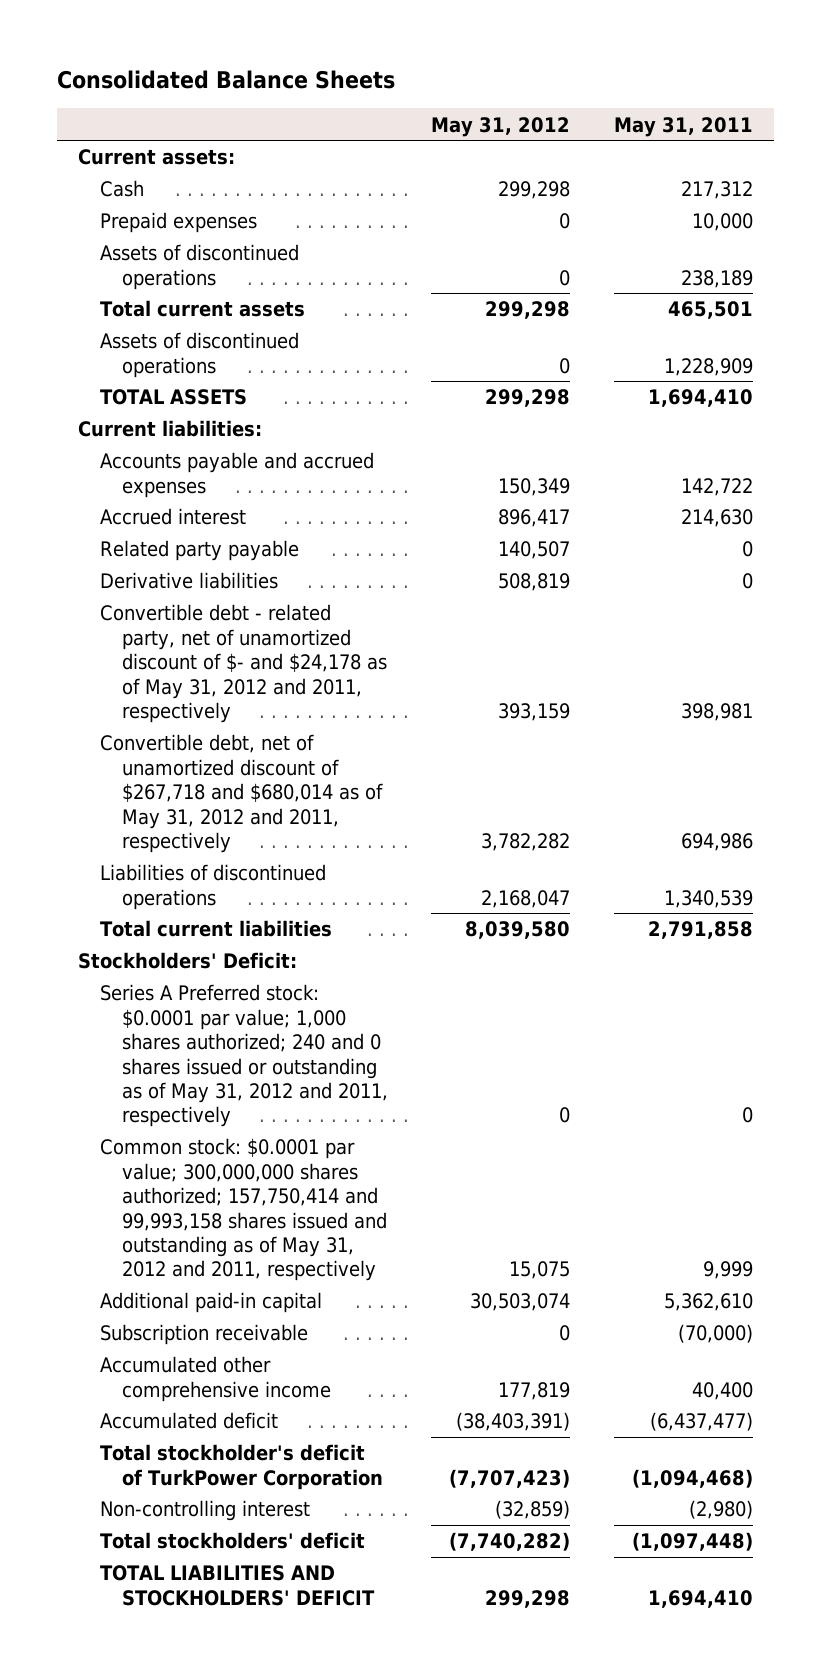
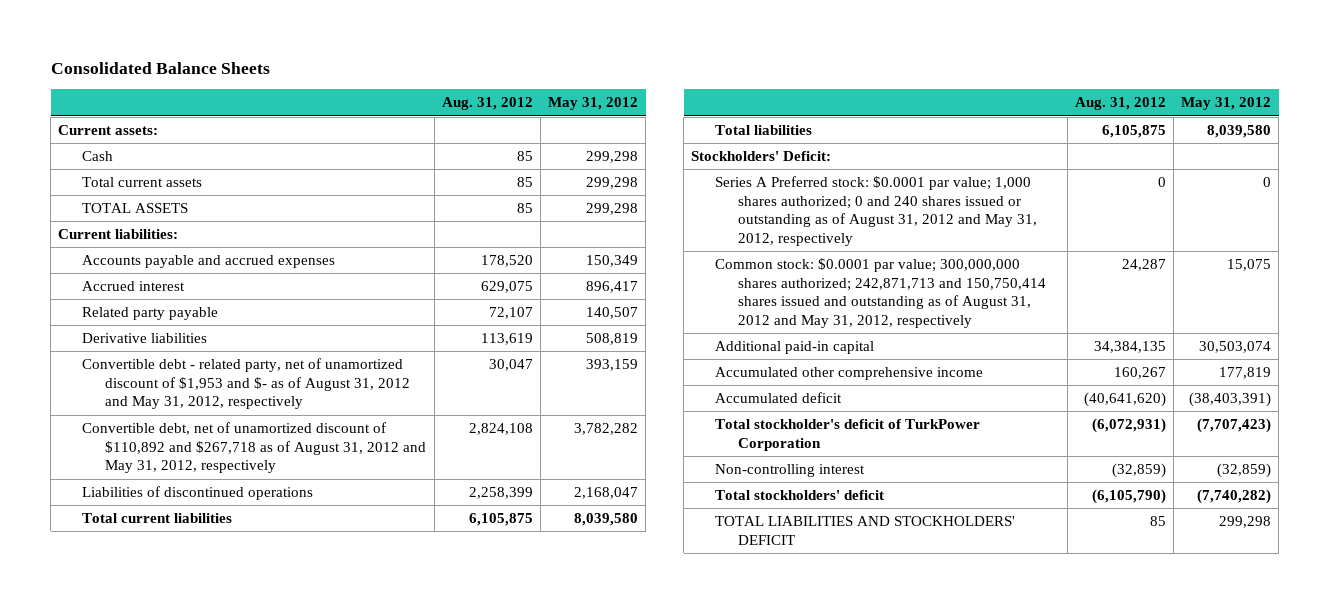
[613,116,753,137] May 31, 2011 -> none
none -> [441,97,533,111] Aug. 31, 2012
[99,212,257,234] Prepaid expenses -> none
[99,244,299,290] Assets of discontinued operations -> none
[99,332,299,378] Assets of discontinued operations -> none
[99,604,387,723] Convertible debt - related party, net of unamortized discount of $- and $24,178 as of May 31, 2012 and 2011, respectively -> [81,358,411,410] Convertible debt - related party, net of unamortized discount of $1,953 and $- as of August 31, 2012 and May 31, 2012, respectively
[99,734,383,853] Convertible debt, net of unamortized discount of $267,718 and $680,014 as of May 31, 2012 and 2011, respectively -> [81,422,427,474] Convertible debt, net of unamortized discount of $110,892 and $267,718 as of August 31, 2012 and May 31, 2012, respectively
none -> [714,125,812,136] Total liabilities
[99,984,388,1128] Series A Preferred stock: $0.0001 par value; 1,000 shares authorized; 240 and 0 shares issued or outstanding as of May 31, 2012 and 2011, respectively -> [714,176,1038,247] Series A Preferred stock: $0.0001 par value; 1,000 shares authorized; 0 and 240 shares issued or outstanding as of August 31, 2012 and May 31, 2012, respectively
[99,1138,387,1282] Common stock: $0.0001 par value; 300,000,000 shares authorized; 157,750,414 and 99,993,158 shares issued and outstanding as of May 31, 2012 and 2011, respectively -> [714,258,1047,329] Common stock: $0.0001 par value; 300,000,000 shares authorized; 242,871,713 and 150,750,414 shares issued and outstanding as of August 31, 2012 and May 31, 2012, respectively
[99,1324,308,1346] Subscription receivable -> none

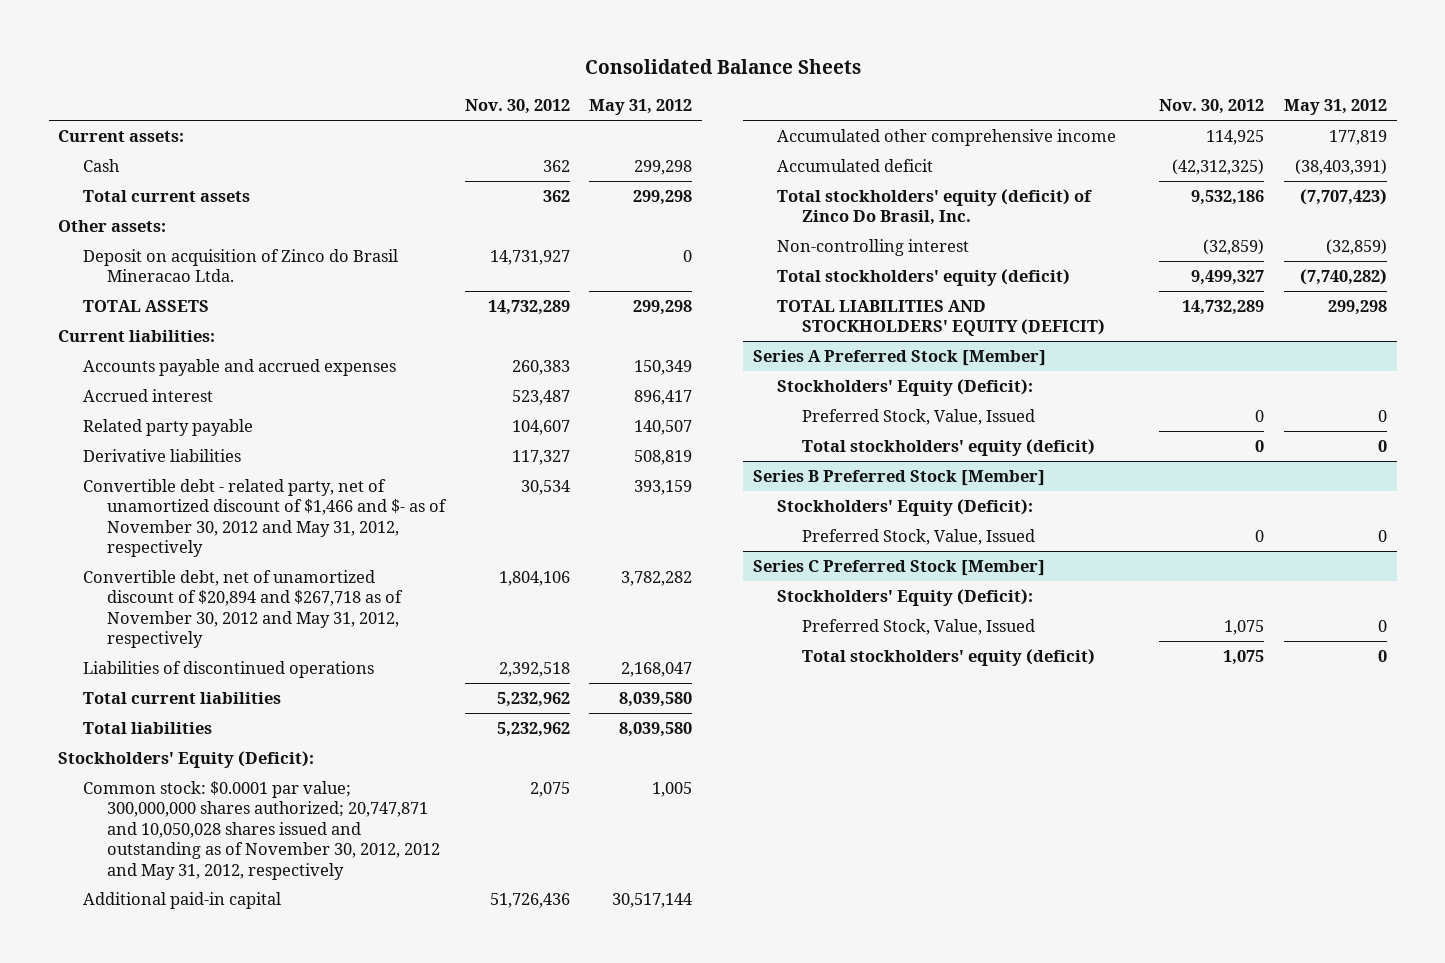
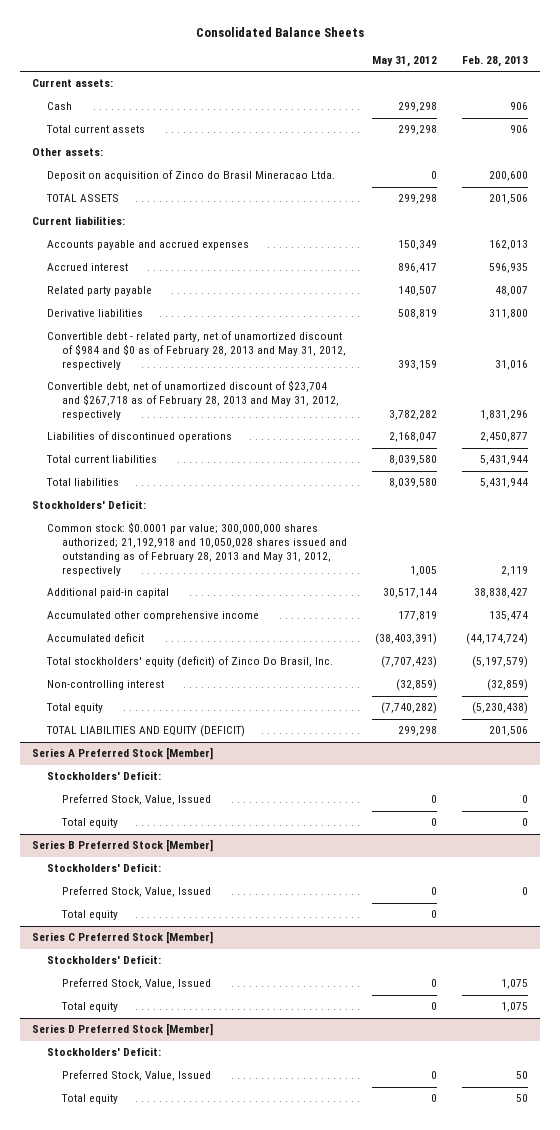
[464,99,570,115] Nov. 30, 2012 -> none
none -> [461,56,528,68] Feb. 28, 2013
[82,478,448,558] Convertible debt - related party, net of unamortized discount of $1,466 and $- as of November 30, 2012 and May 31, 2012, respectively -> [47,331,347,370] Convertible debt - related party, net of unamortized discount of $984 and $0 as of February 28, 2013 and May 31, 2012, respectively
[82,569,404,649] Convertible debt, net of unamortized discount of $20,894 and $267,718 as of November 30, 2012 and May 31, 2012, respectively -> [47,380,340,420] Convertible debt, net of unamortized discount of $23,704 and $267,718 as of February 28, 2013 and May 31, 2012, respectively
[58,750,315,768] Stockholders' Equity (Deficit): -> [32,500,147,510] Stockholders' Deficit:
[82,780,441,880] Common stock: $0.0001 par value; 300,000,000 shares authorized; 20,747,871 and 10,050,028 shares issued and outstanding as of November 30, 2012, 2012 and May 31, 2012, respectively -> [47,522,348,576] Common stock: $0.0001 par value; 300,000,000 shares authorized; 21,192,918 and 10,050,028 shares issued and outstanding as of February 28, 2013 and May 31, 2012, respectively
[777,268,1071,286] Total stockholders' equity (deficit) -> [46,703,104,714] Total equity
[777,299,1105,337] TOTAL LIABILITIES AND STOCKHOLDERS' EQUITY (DEFICIT) -> [46,725,246,738] TOTAL LIABILITIES AND EQUITY (DEFICIT)
[777,378,1034,396] Stockholders' Equity (Deficit): -> [47,771,162,781] Stockholders' Deficit:
[801,438,1095,456] Total stockholders' equity (deficit) -> [61,818,119,829] Total equity
[777,498,1034,516] Stockholders' Equity (Deficit): -> [47,863,162,873] Stockholders' Deficit:
none -> [61,910,119,921] Total equity
[777,588,1034,606] Stockholders' Equity (Deficit): -> [47,955,162,965] Stockholders' Deficit:
[801,648,1095,666] Total stockholders' equity (deficit) -> [61,1002,119,1013] Total equity
none -> [32,1023,214,1037] Series D Preferred Stock [Member]
none -> [47,1047,162,1057] Stockholders' Deficit:
none -> [62,1070,212,1082] Preferred Stock, Value, Issued
none -> [61,1094,119,1105] Total equity

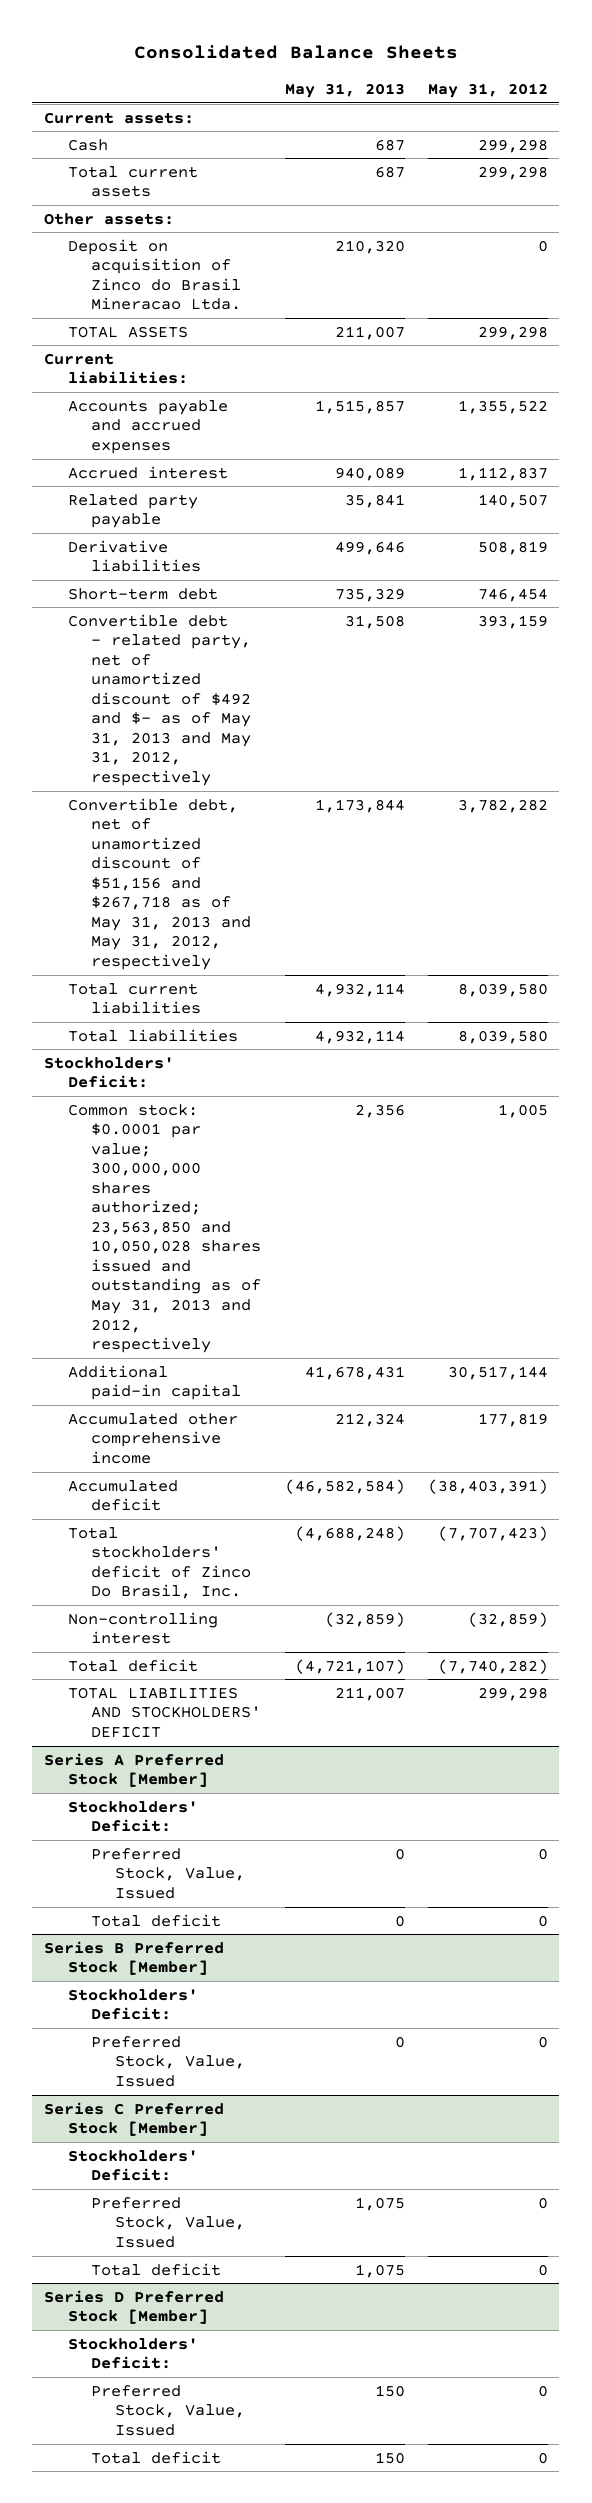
[461,56,528,68] Feb. 28, 2013 -> none
none -> [284,82,405,98] May 31, 2013
[397,240,437,251] 150,349 -> [457,399,548,414] 1,355,522
[397,263,437,274] 896,417 -> [457,466,548,481] 1,112,837
[47,431,233,443] Liabilities of discontinued operations -> none
none -> [67,587,218,600] Short-term debt
[47,331,347,370] Convertible debt - related party, net of unamortized discount of $984 and $0 as of February 28, 2013 and May 31, 2012, respectively -> [67,613,252,786] Convertible debt - related party, net of unamortized discount of $492 and $- as of May 31, 2013 and May 31, 2012, respectively
[47,380,340,420] Convertible debt, net of unamortized discount of $23,704 and $267,718 as of February 28, 2013 and May 31, 2012, respectively -> [67,797,252,970] Convertible debt, net of unamortized discount of $51,156 and $267,718 as of May 31, 2013 and May 31, 2012, respectively
[47,522,348,576] Common stock: $0.0001 par value; 300,000,000 shares authorized; 21,192,918 and 10,050,028 shares issued and outstanding as of February 28, 2013 and May 31, 2012, respectively -> [67,1103,262,1354] Common stock: $0.0001 par value; 300,000,000 shares authorized; 23,563,850 and 10,050,028 shares issued and outstanding as of May 31, 2013 and 2012, respectively
[46,656,334,669] Total stockholders' equity (deficit) of Zinco Do Brasil, Inc. -> [67,1526,252,1600] Total stockholders' deficit of Zinco Do Brasil, Inc.
[46,703,104,714] Total equity -> [67,1658,198,1672] Total deficit
[46,725,246,738] TOTAL LIABILITIES AND EQUITY (DEFICIT) -> [67,1686,262,1738] TOTAL LIABILITIES AND STOCKHOLDERS' DEFICIT
[61,818,119,829] Total equity -> [91,1913,222,1927] Total deficit
[61,910,119,921] Total equity -> none
[61,1002,119,1013] Total equity -> [91,2262,222,2276] Total deficit
[61,1094,119,1105] Total equity -> [91,2450,222,2464] Total deficit

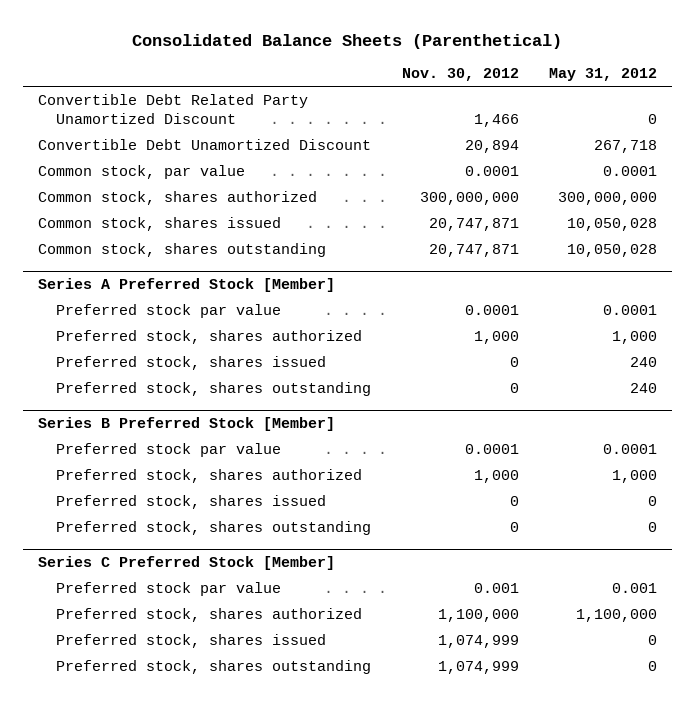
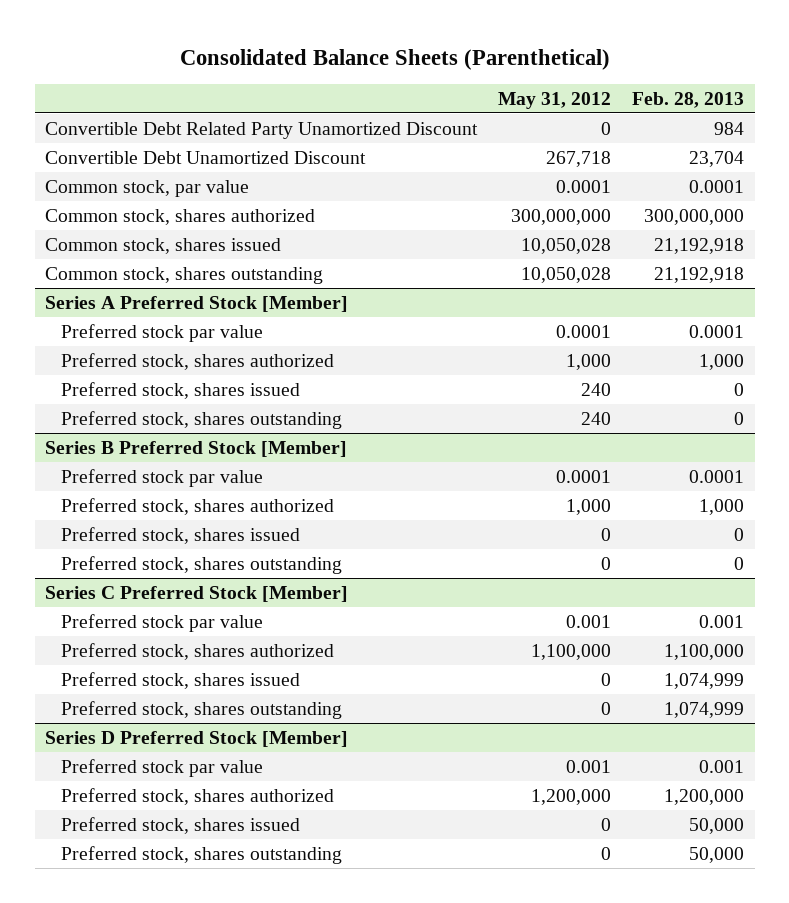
[401,68,519,82] Nov. 30, 2012 -> none
none -> [632,91,745,108] Feb. 28, 2013
none -> [45,730,349,747] Series D Preferred Stock [Member]
none -> [60,758,263,777] Preferred stock par value
none -> [60,787,334,805] Preferred stock, shares authorized
none -> [60,816,300,834] Preferred stock, shares issued
none -> [60,845,342,864] Preferred stock, shares outstanding

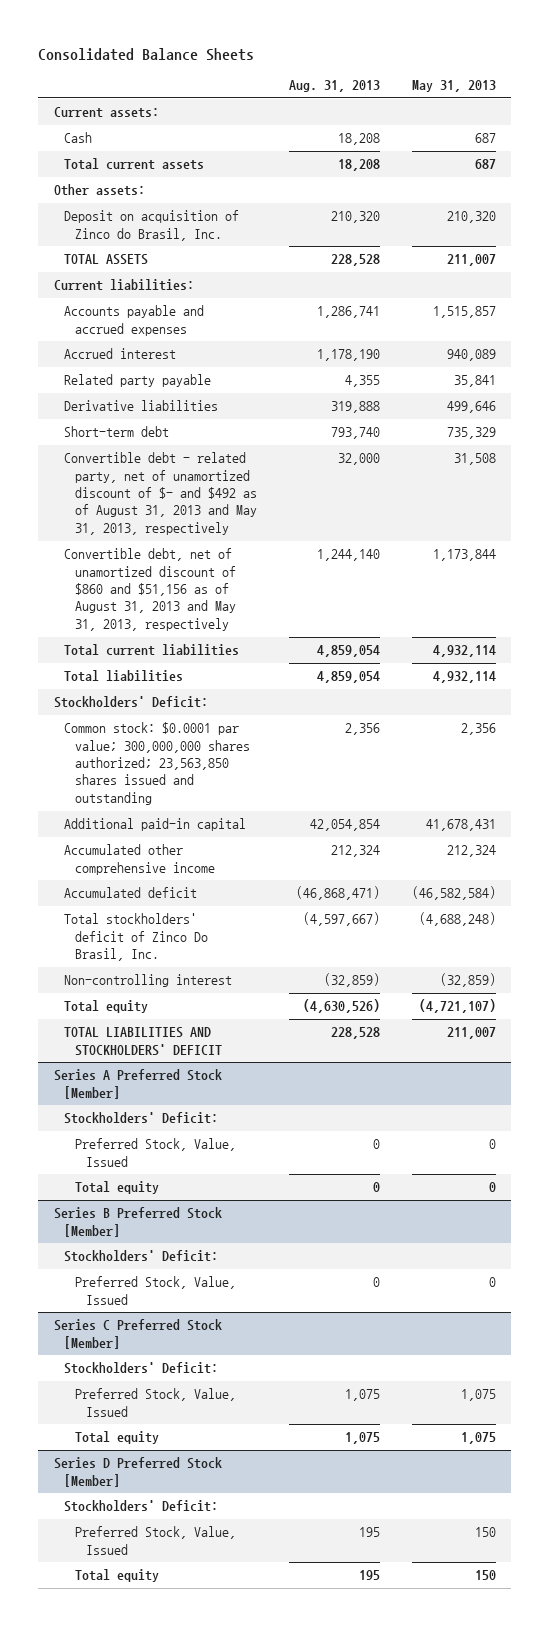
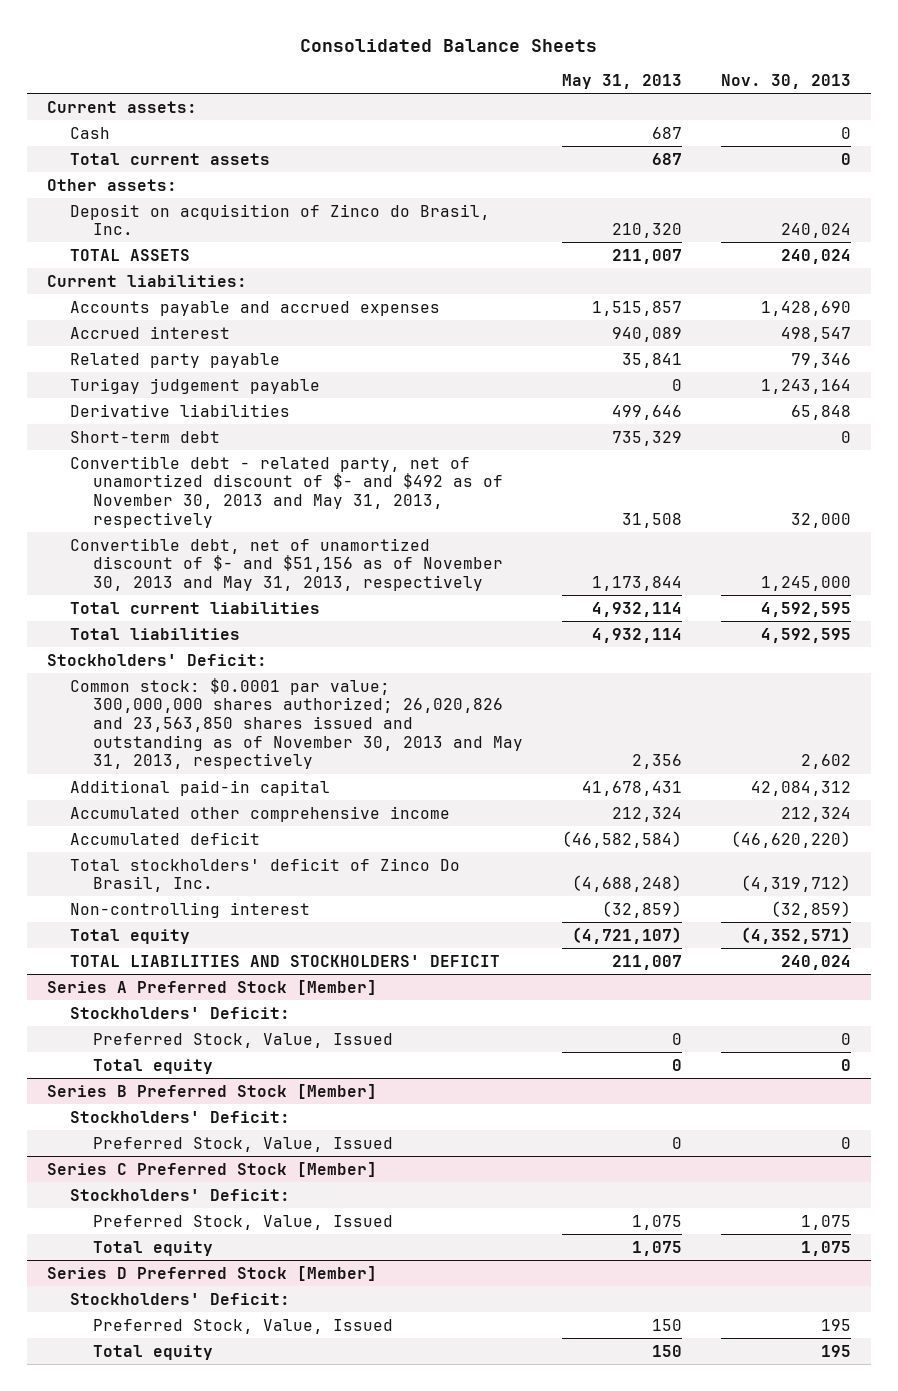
[288,80,380,93] Aug. 31, 2013 -> none
none -> [721,73,852,89] Nov. 30, 2013
none -> [69,377,320,394] Turigay judgement payable
[64,452,258,535] Convertible debt - related party, net of unamortized discount of $- and $492 as of August 31, 2013 and May 31, 2013, respectively -> [69,455,503,528] Convertible debt - related party, net of unamortized discount of $- and $492 as of November 30, 2013 and May 31, 2013, respectively
[64,548,237,631] Convertible debt, net of unamortized discount of $860 and $51,156 as of August 31, 2013 and May 31, 2013, respectively -> [69,537,503,591] Convertible debt, net of unamortized discount of $- and $51,156 as of November 30, 2013 and May 31, 2013, respectively
[64,722,251,805] Common stock: $0.0001 par value; 300,000,000 shares authorized; 23,563,850 shares issued and outstanding -> [69,677,523,770] Common stock: $0.0001 par value; 300,000,000 shares authorized; 26,020,826 and 23,563,850 shares issued and outstanding as of November 30, 2013 and May 31, 2013, respectively

